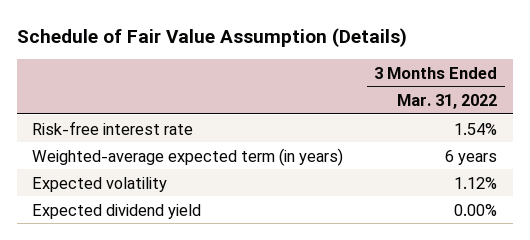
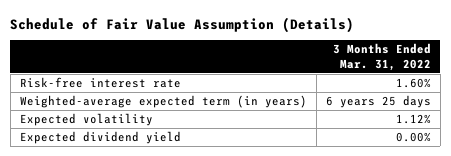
[454,122,498,135] 1.54% -> [395,78,431,89] 1.60%
[445,149,498,165] 6 years -> [325,95,431,109] 6 years 25 days

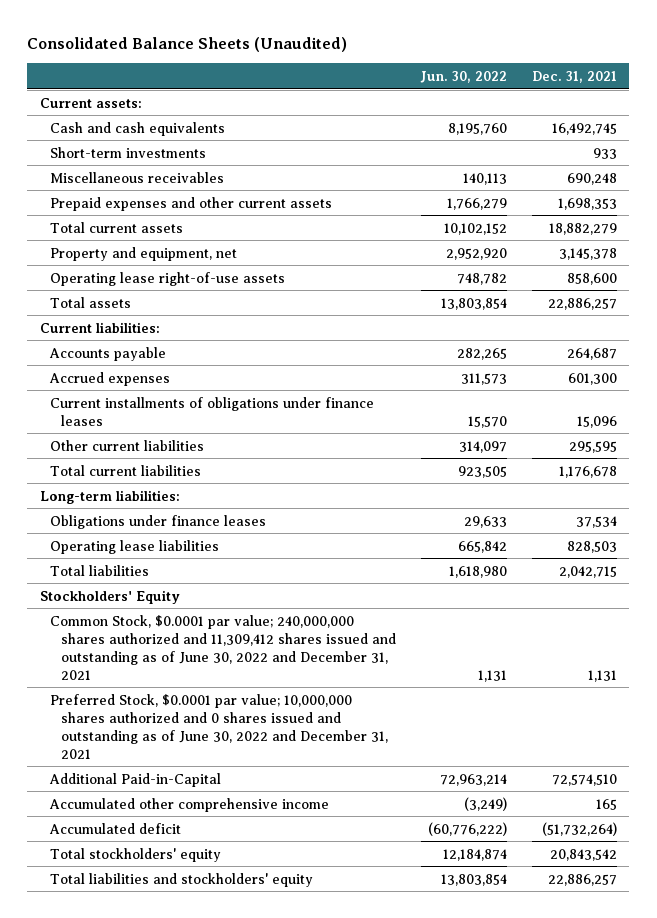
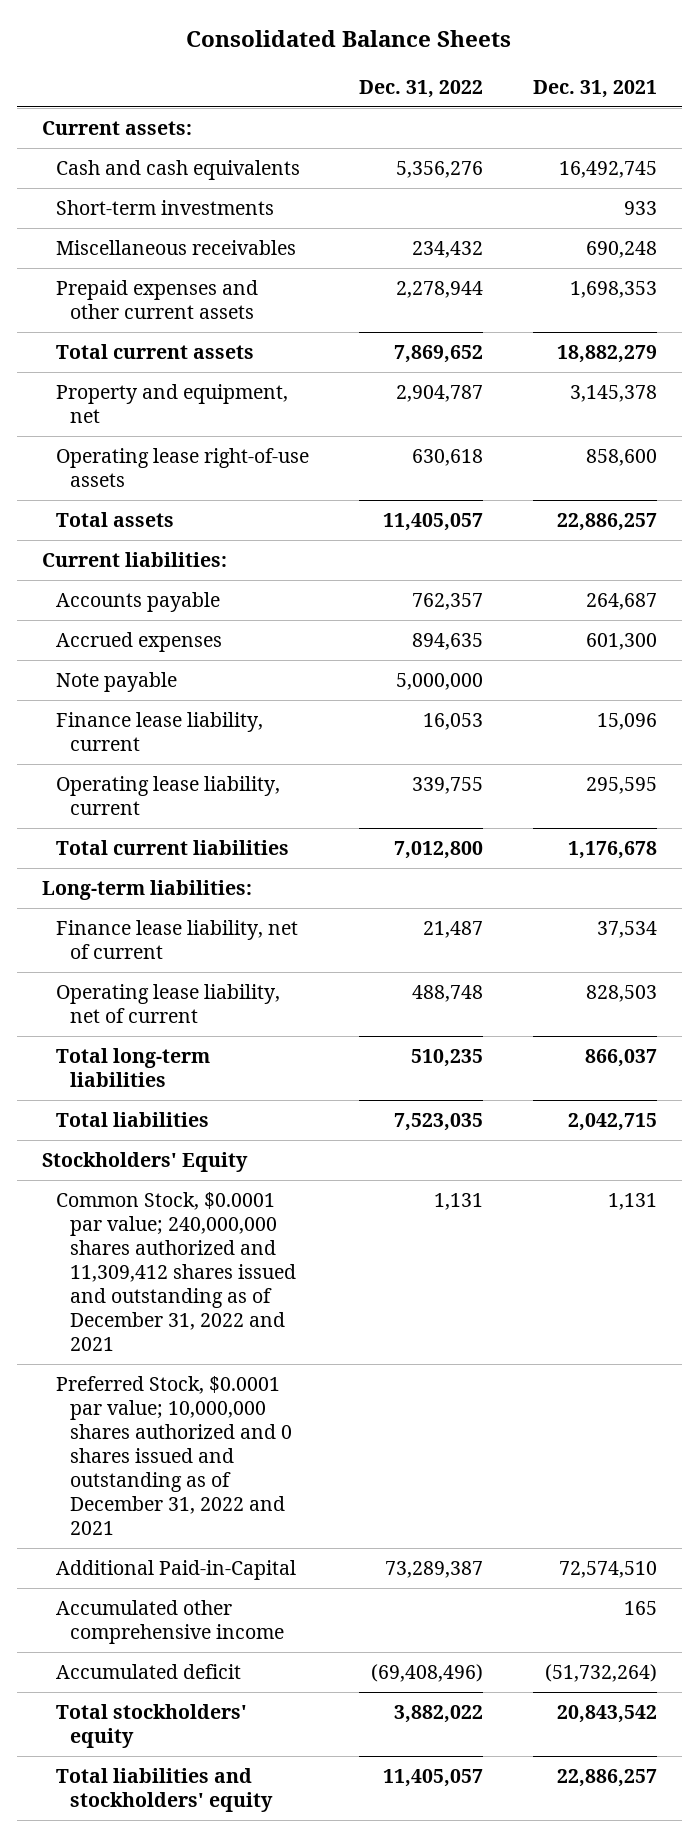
[27,37,348,53] Consolidated Balance Sheets (Unaudited) -> [186,30,512,48] Consolidated Balance Sheets
[419,70,507,83] Jun. 30, 2022 -> none
none -> [359,79,484,98] Dec. 31, 2022
none -> [56,671,178,692] Note payable
[50,396,375,426] Current installments of obligations under finance leases -> [56,711,264,751] Finance lease liability, current
[50,439,205,451] Other current liabilities -> [56,775,281,815] Operating lease liability, current
[50,514,267,529] Obligations under finance leases -> [56,919,299,959] Finance lease liability, net of current
[50,539,220,554] Operating lease liabilities -> [56,983,281,1023] Operating lease liability, net of current
none -> [56,1047,211,1087] Total long-term liabilities
[50,614,396,680] Common Stock, $0.0001 par value; 240,000,000 shares authorized and 11,309,412 shares issued and outstanding as of June 30, 2022 and December 31, 2021 -> [56,1191,297,1352] Common Stock, $0.0001 par value; 240,000,000 shares authorized and 11,309,412 shares issued and outstanding as of December 31, 2022 and 2021
[50,693,388,759] Preferred Stock, $0.0001 par value; 10,000,000 shares authorized and 0 shares issued and outstanding as of June 30, 2022 and December 31, 2021 -> [56,1375,293,1536] Preferred Stock, $0.0001 par value; 10,000,000 shares authorized and 0 shares issued and outstanding as of December 31, 2022 and 2021

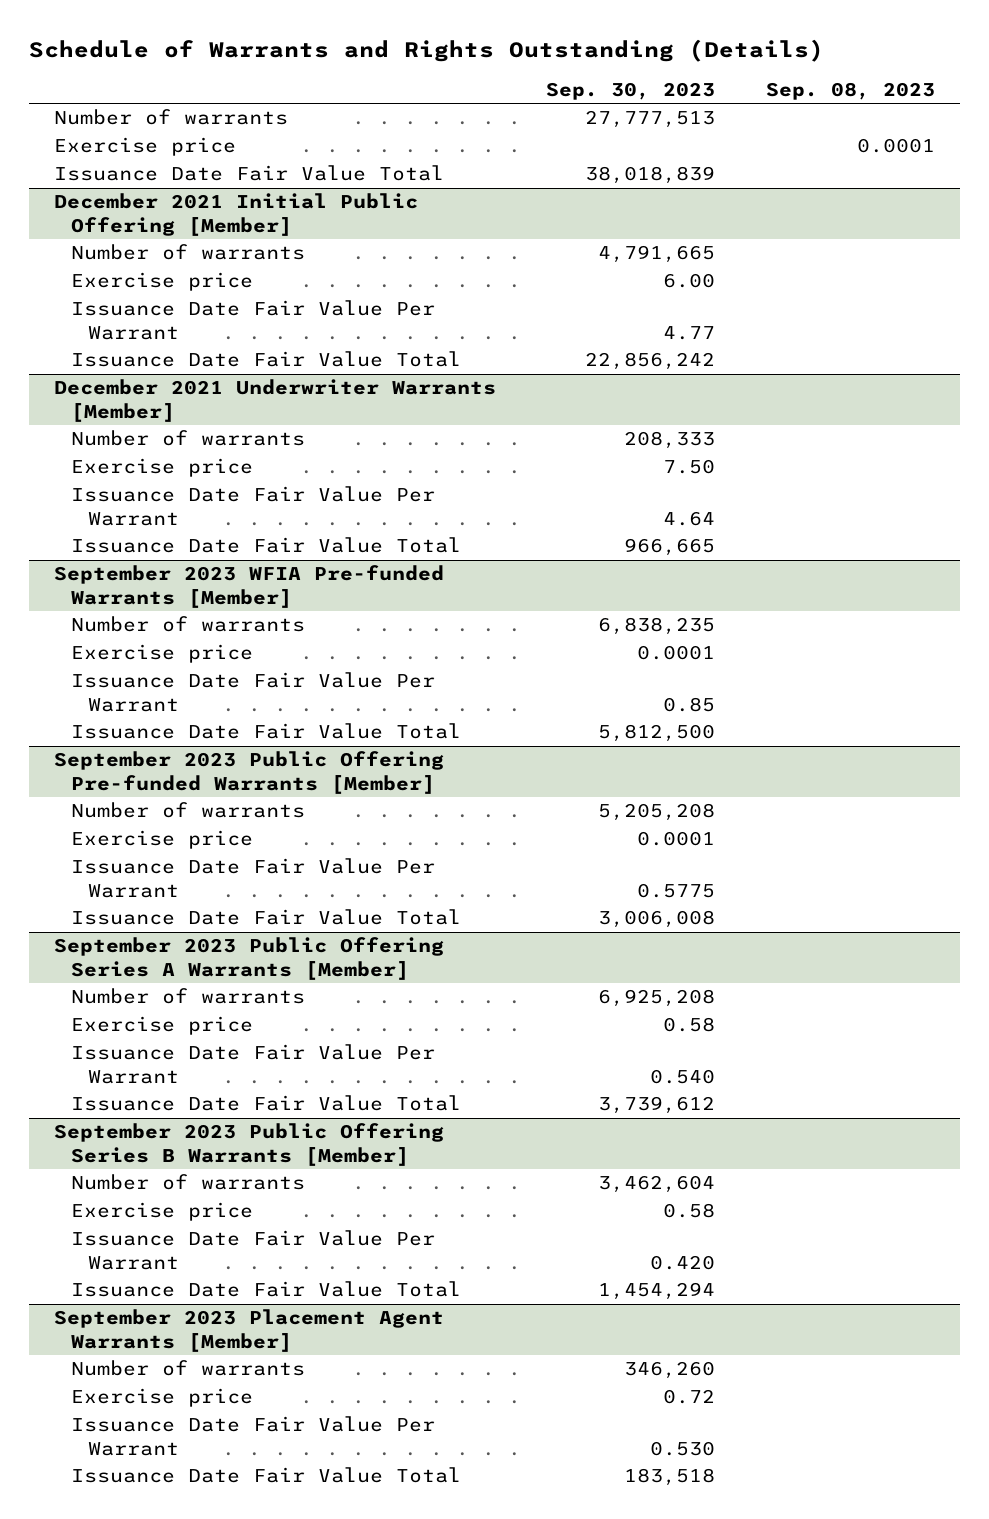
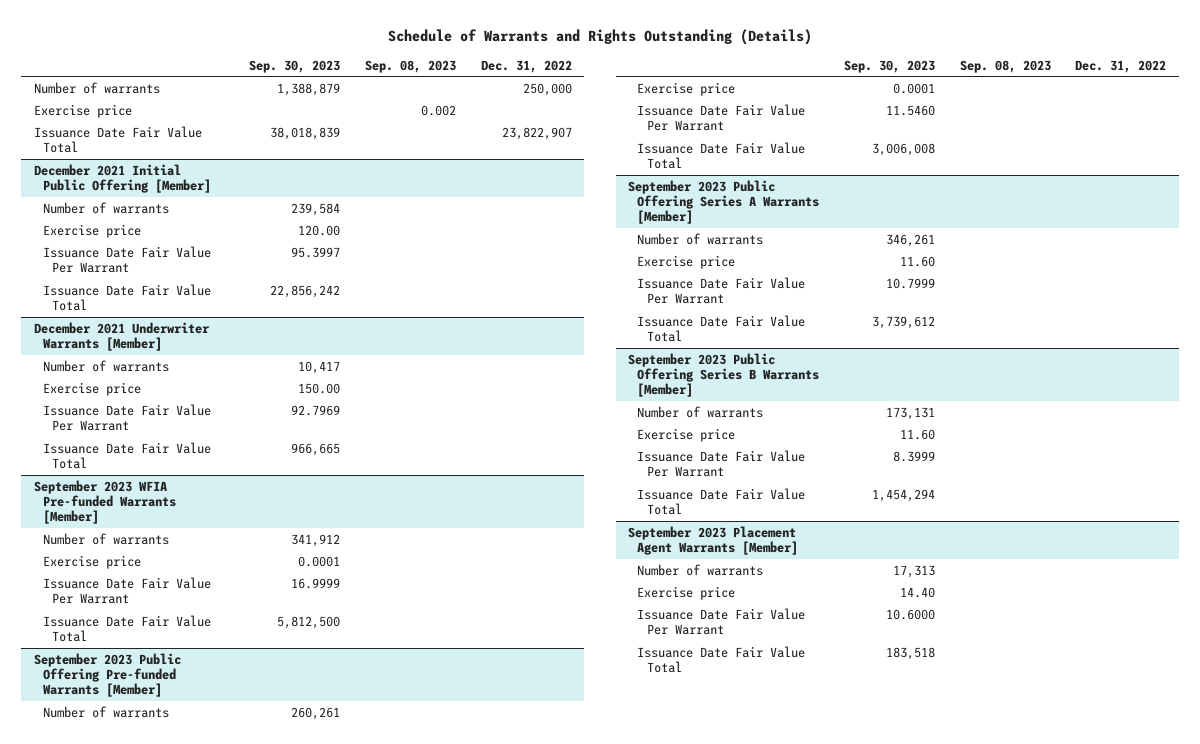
none -> [480,59,572,73] Dec. 31, 2022
[585,110,716,129] 27,777,513 -> [277,82,341,96] 1,388,879
[856,138,935,154] 0.0001 -> [421,104,457,116] 0.002
[598,245,716,264] 4,791,665 -> [291,202,341,216] 239,584
[663,273,716,289] 6.00 -> [298,224,341,236] 120.00
[663,325,716,340] 4.77 -> [291,246,341,258] 95.3997
[624,431,716,450] 208,333 -> [298,360,341,374] 10,417
[663,459,716,475] 7.50 -> [298,382,341,394] 150.00
[663,510,716,526] 4.64 -> [291,404,341,416] 92.7969
[598,617,716,636] 6,838,235 -> [291,533,341,547] 341,912
[663,696,716,712] 0.85 -> [291,577,341,589] 16.9999
[598,803,716,822] 5,205,208 -> [291,706,341,720] 260,261
[637,882,716,898] 0.5775 -> [886,104,936,116] 11.5460
[598,989,716,1008] 6,925,208 -> [886,233,936,247] 346,261
[663,1017,716,1033] 0.58 -> [900,255,936,267] 11.60
[650,1068,716,1084] 0.540 -> [886,277,936,289] 10.7999
[598,1175,716,1194] 3,462,604 -> [886,406,936,420] 173,131
[663,1203,716,1219] 0.58 -> [900,428,936,440] 11.60
[650,1254,716,1270] 0.420 -> [893,450,936,462] 8.3999
[624,1361,716,1380] 346,260 -> [893,564,936,578] 17,313
[663,1389,716,1405] 0.72 -> [900,586,936,598] 14.40
[650,1440,716,1456] 0.530 -> [886,608,936,620] 10.6000

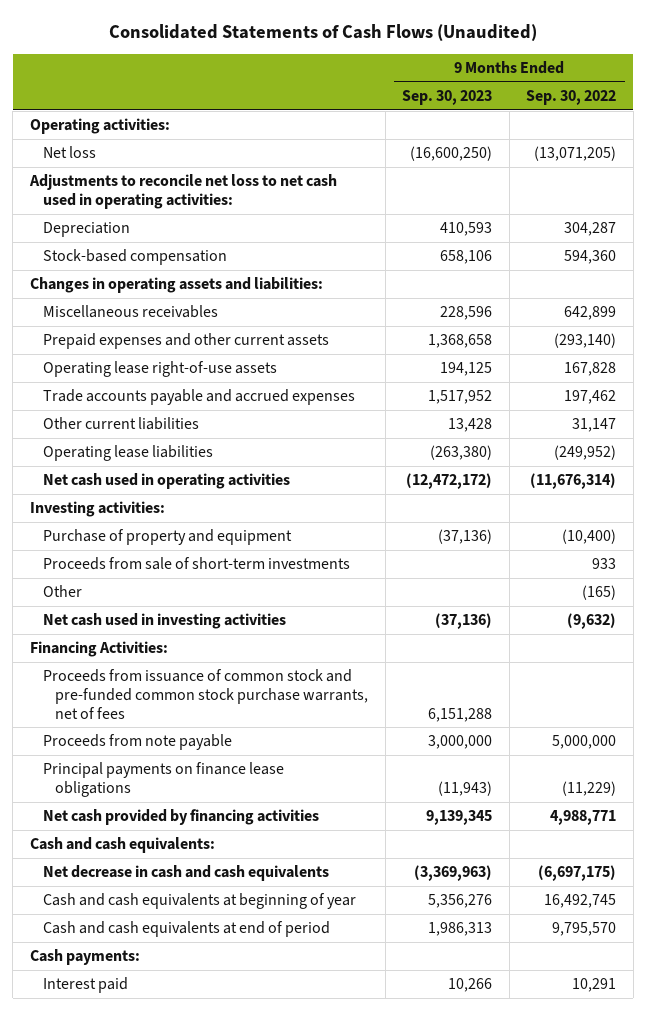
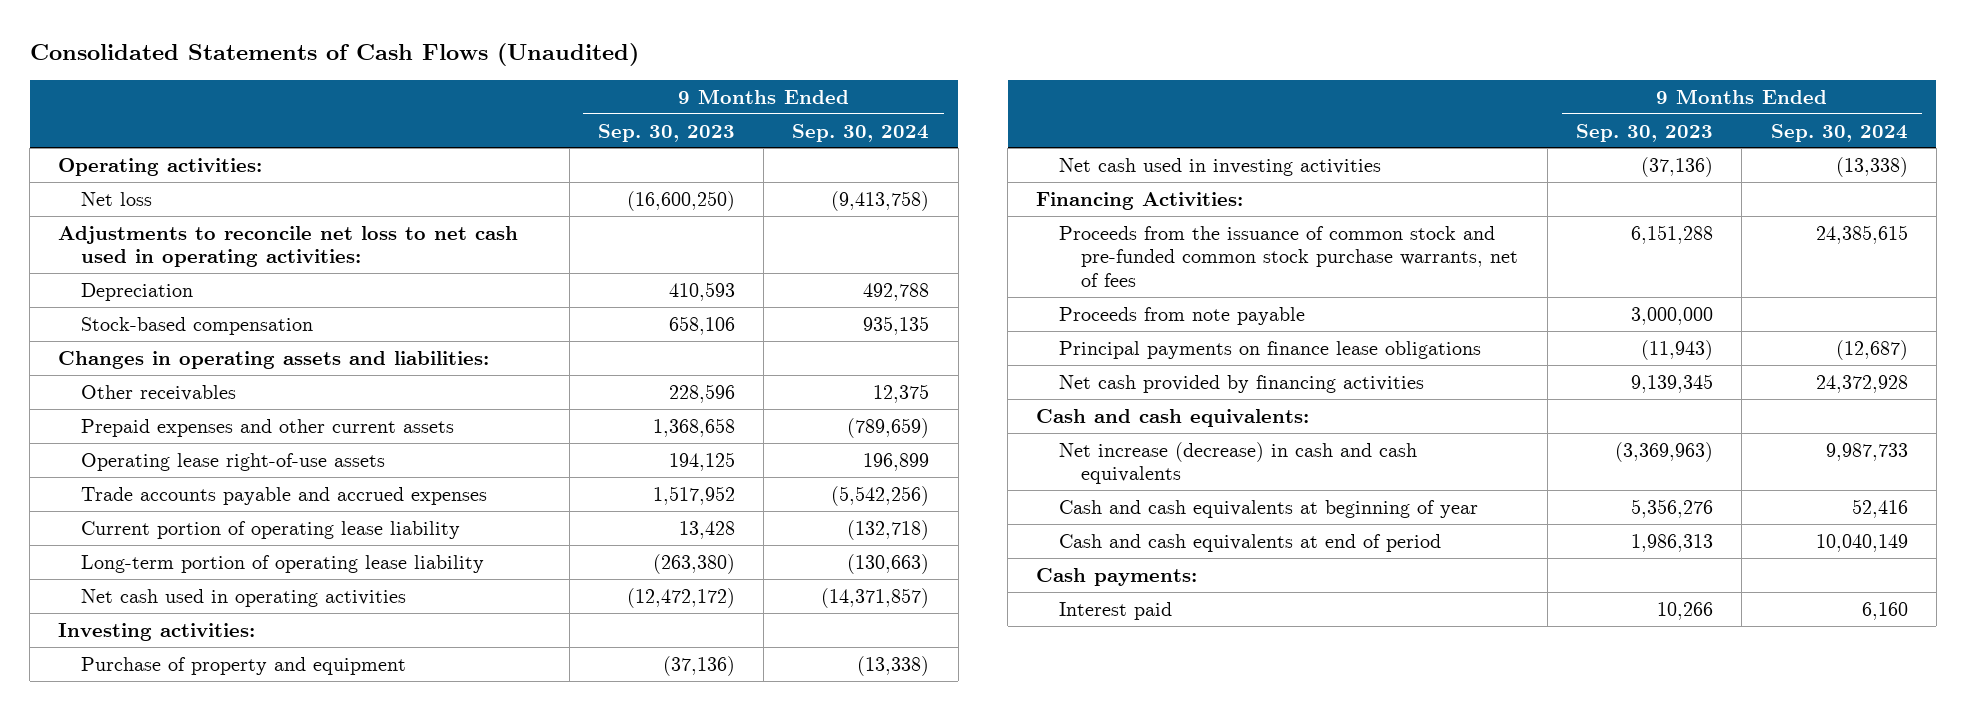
[526,89,617,105] Sep. 30, 2022 -> none
none -> [792,123,930,142] Sep. 30, 2024
[42,305,218,319] Miscellaneous receivables -> [80,384,236,401] Other receivables
[42,417,199,431] Other current liabilities -> none
[42,445,213,462] Operating lease liabilities -> [80,520,460,539] Current portion of operating lease liability
[430,445,493,461] (263,380) -> [678,520,735,539] 13,428
none -> [80,554,484,573] Long-term portion of operating lease liability
[42,557,350,571] Proceeds from sale of short-term investments -> none
[42,585,82,598] Other -> none
[42,669,369,719] Proceeds from issuance of common stock and pre-funded common stock purchase warrants, net of fees -> [1058,225,1519,287] Proceeds from the issuance of common stock and pre-funded common stock purchase warrants, net of fees
[42,865,329,882] Net decrease in cash and cash equivalents -> [1058,441,1417,485] Net increase (decrease) in cash and cash equivalents

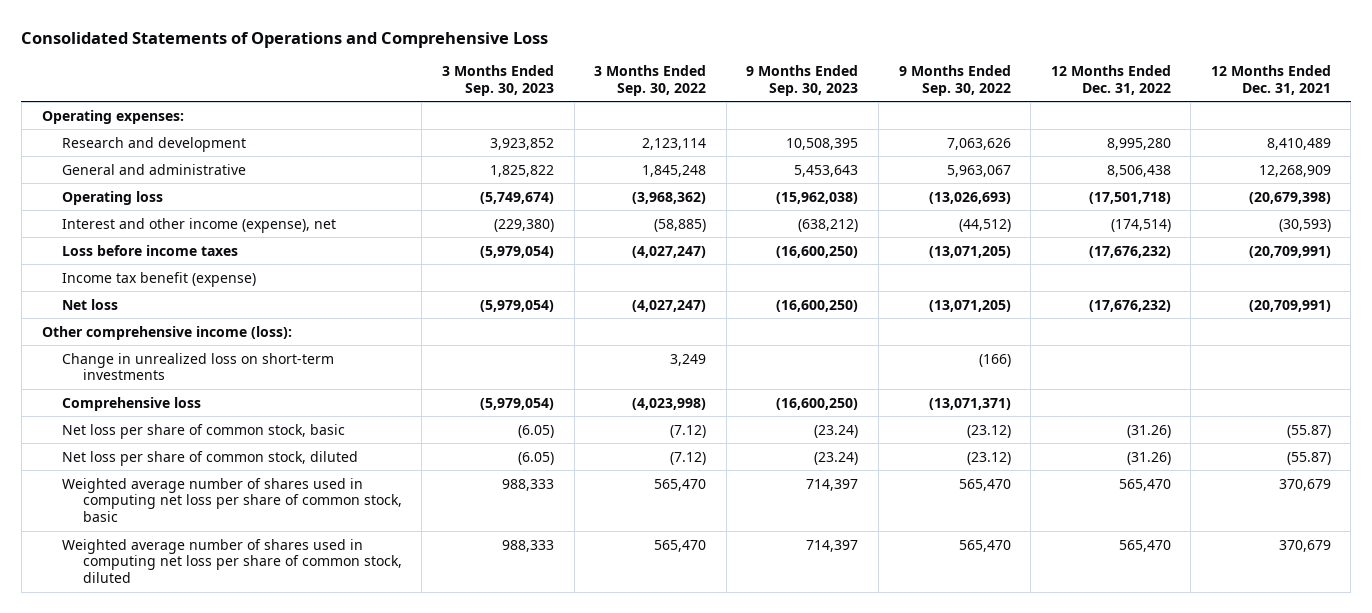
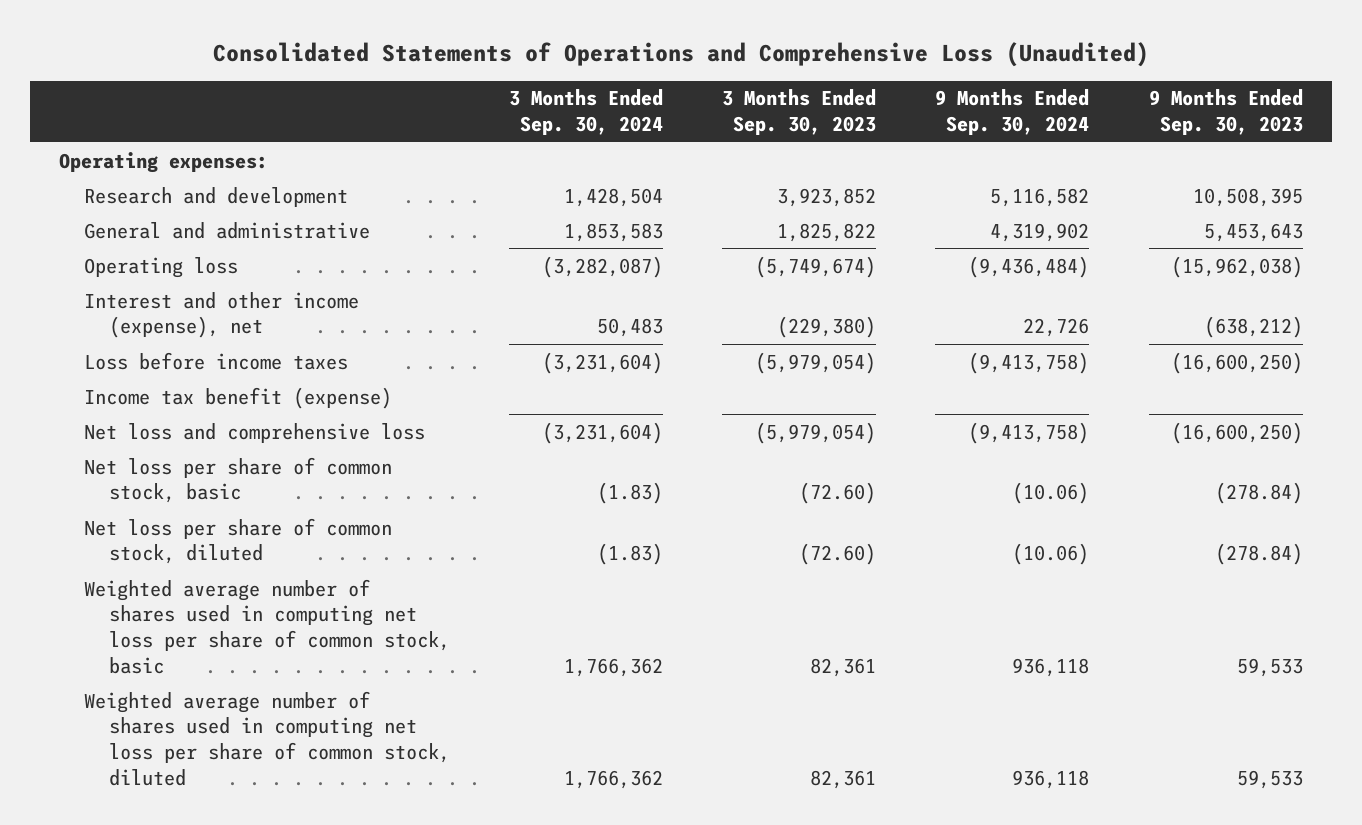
[21,31,549,48] Consolidated Statements of Operations and Comprehensive Loss -> [212,41,1149,67] Consolidated Statements of Operations and Comprehensive Loss (Unaudited)
[594,65,707,97] 3 Months Ended Sep. 30, 2022 -> none
[898,65,1011,97] 9 Months Ended Sep. 30, 2022 -> none
[1050,65,1171,96] 12 Months Ended Dec. 31, 2022 -> none
[1210,65,1331,96] 12 Months Ended Dec. 31, 2021 -> none
none -> [509,89,664,136] 3 Months Ended Sep. 30, 2024
none -> [935,89,1090,136] 9 Months Ended Sep. 30, 2024
[41,325,292,340] Other comprehensive income (loss): -> none
[62,352,335,381] Change in unrealized loss on short-term investments -> none
[62,396,202,411] Comprehensive loss -> none
[62,298,119,310] Net loss -> [84,422,426,443] Net loss and comprehensive loss
[518,424,555,438] (6.05) -> [799,482,877,505] (72.60)
[814,424,859,438] (23.24) -> [1214,482,1303,505] (278.84)
[518,451,555,465] (6.05) -> [799,543,877,566] (72.60)
[814,451,859,465] (23.24) -> [1214,543,1303,566] (278.84)
[502,478,555,491] 988,333 -> [810,657,877,677] 82,361
[806,478,859,491] 714,397 -> [1236,657,1303,677] 59,533
[502,539,555,552] 988,333 -> [810,769,877,789] 82,361
[806,539,859,552] 714,397 -> [1236,769,1303,789] 59,533

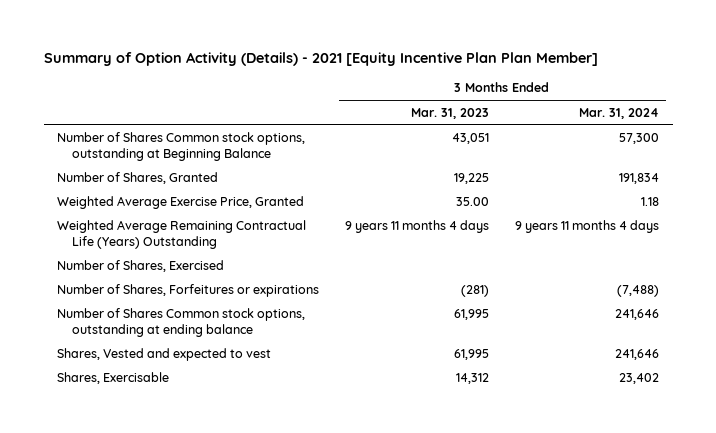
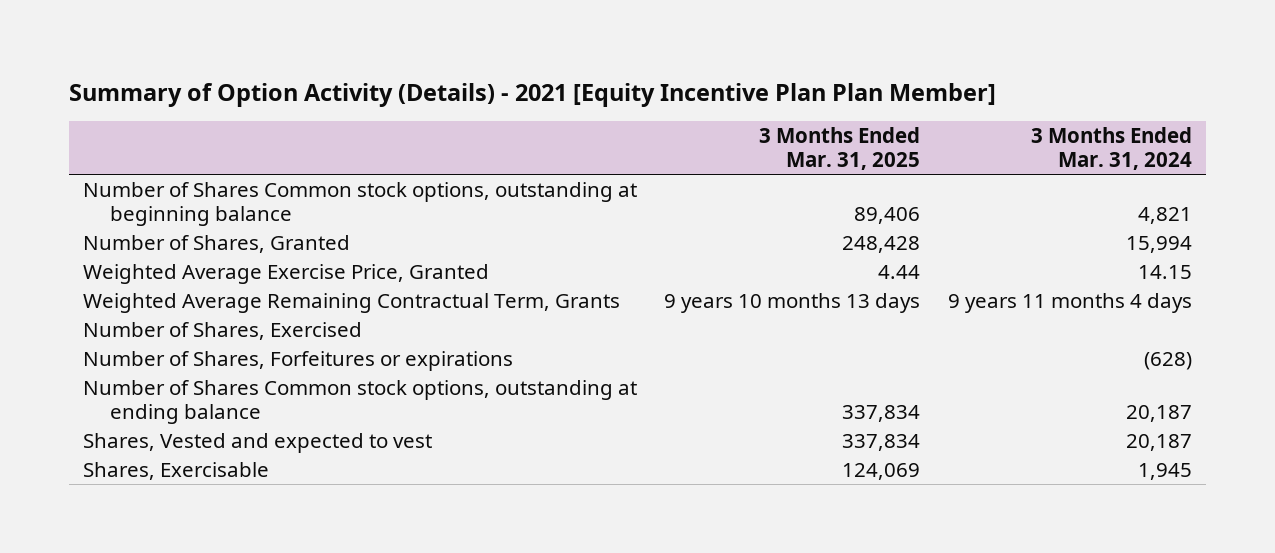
[411,107,490,119] Mar. 31, 2023 -> none
none -> [759,127,921,170] 3 Months Ended Mar. 31, 2025
[56,131,305,161] Number of Shares Common stock options, outstanding at Beginning Balance -> [82,182,637,226] Number of Shares Common stock options, outstanding at beginning balance
[619,132,660,144] 57,300 -> [1138,206,1193,224] 4,821
[619,172,660,184] 191,834 -> [1126,236,1193,254] 15,994
[641,196,660,206] 1.18 -> [1138,265,1193,280] 14.15
[56,219,306,249] Weighted Average Remaining Contractual Life (Years) Outstanding -> [82,293,620,314] Weighted Average Remaining Contractual Term, Grants
[617,284,660,297] (7,488) -> [1144,352,1193,371] (628)
[615,308,660,320] 241,646 -> [1126,404,1193,422] 20,187
[615,348,660,360] 241,646 -> [1126,434,1193,452] 20,187
[619,372,660,384] 23,402 -> [1138,463,1193,481] 1,945

